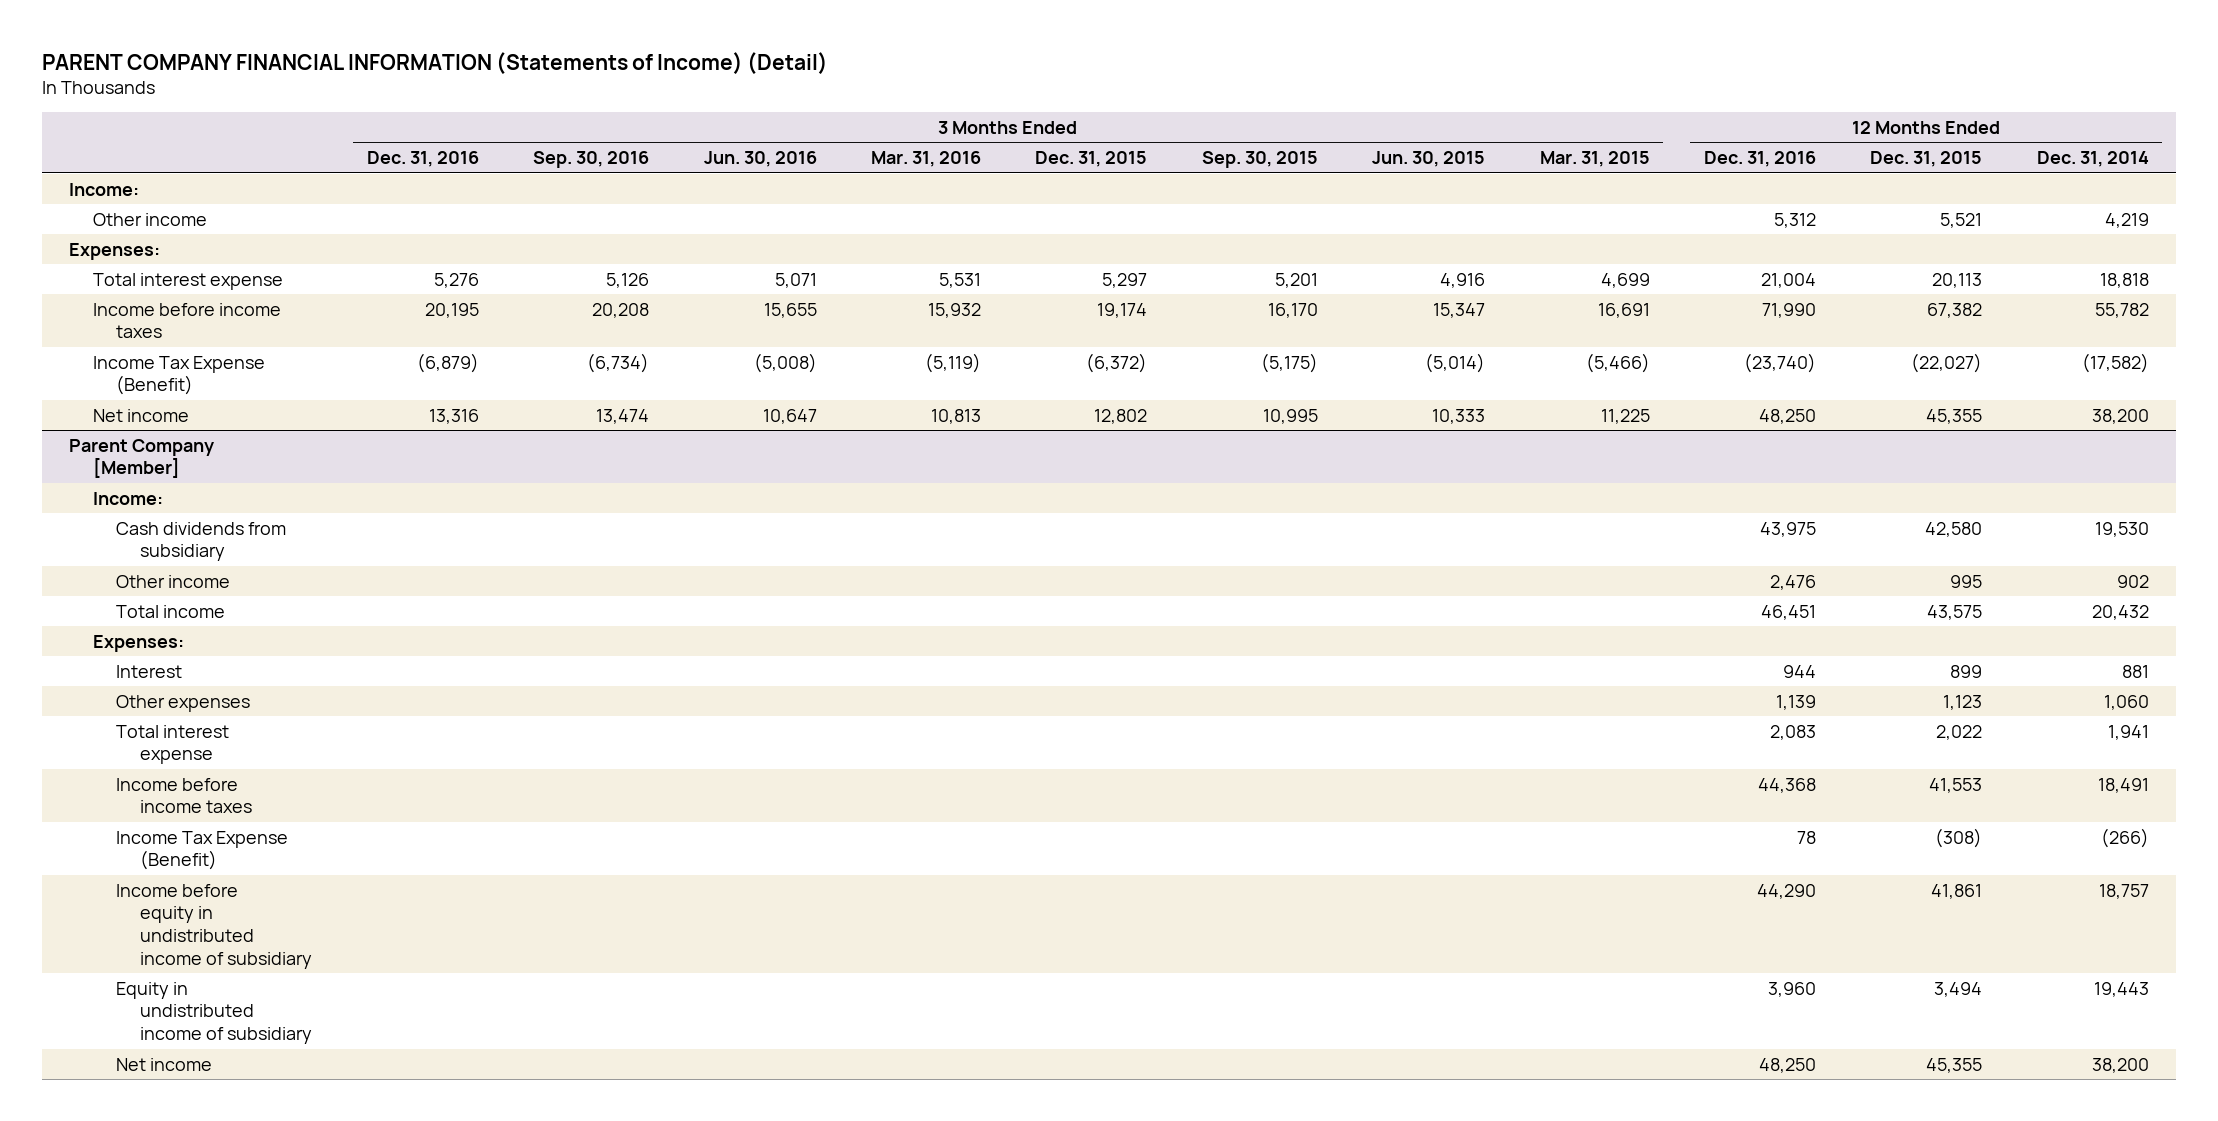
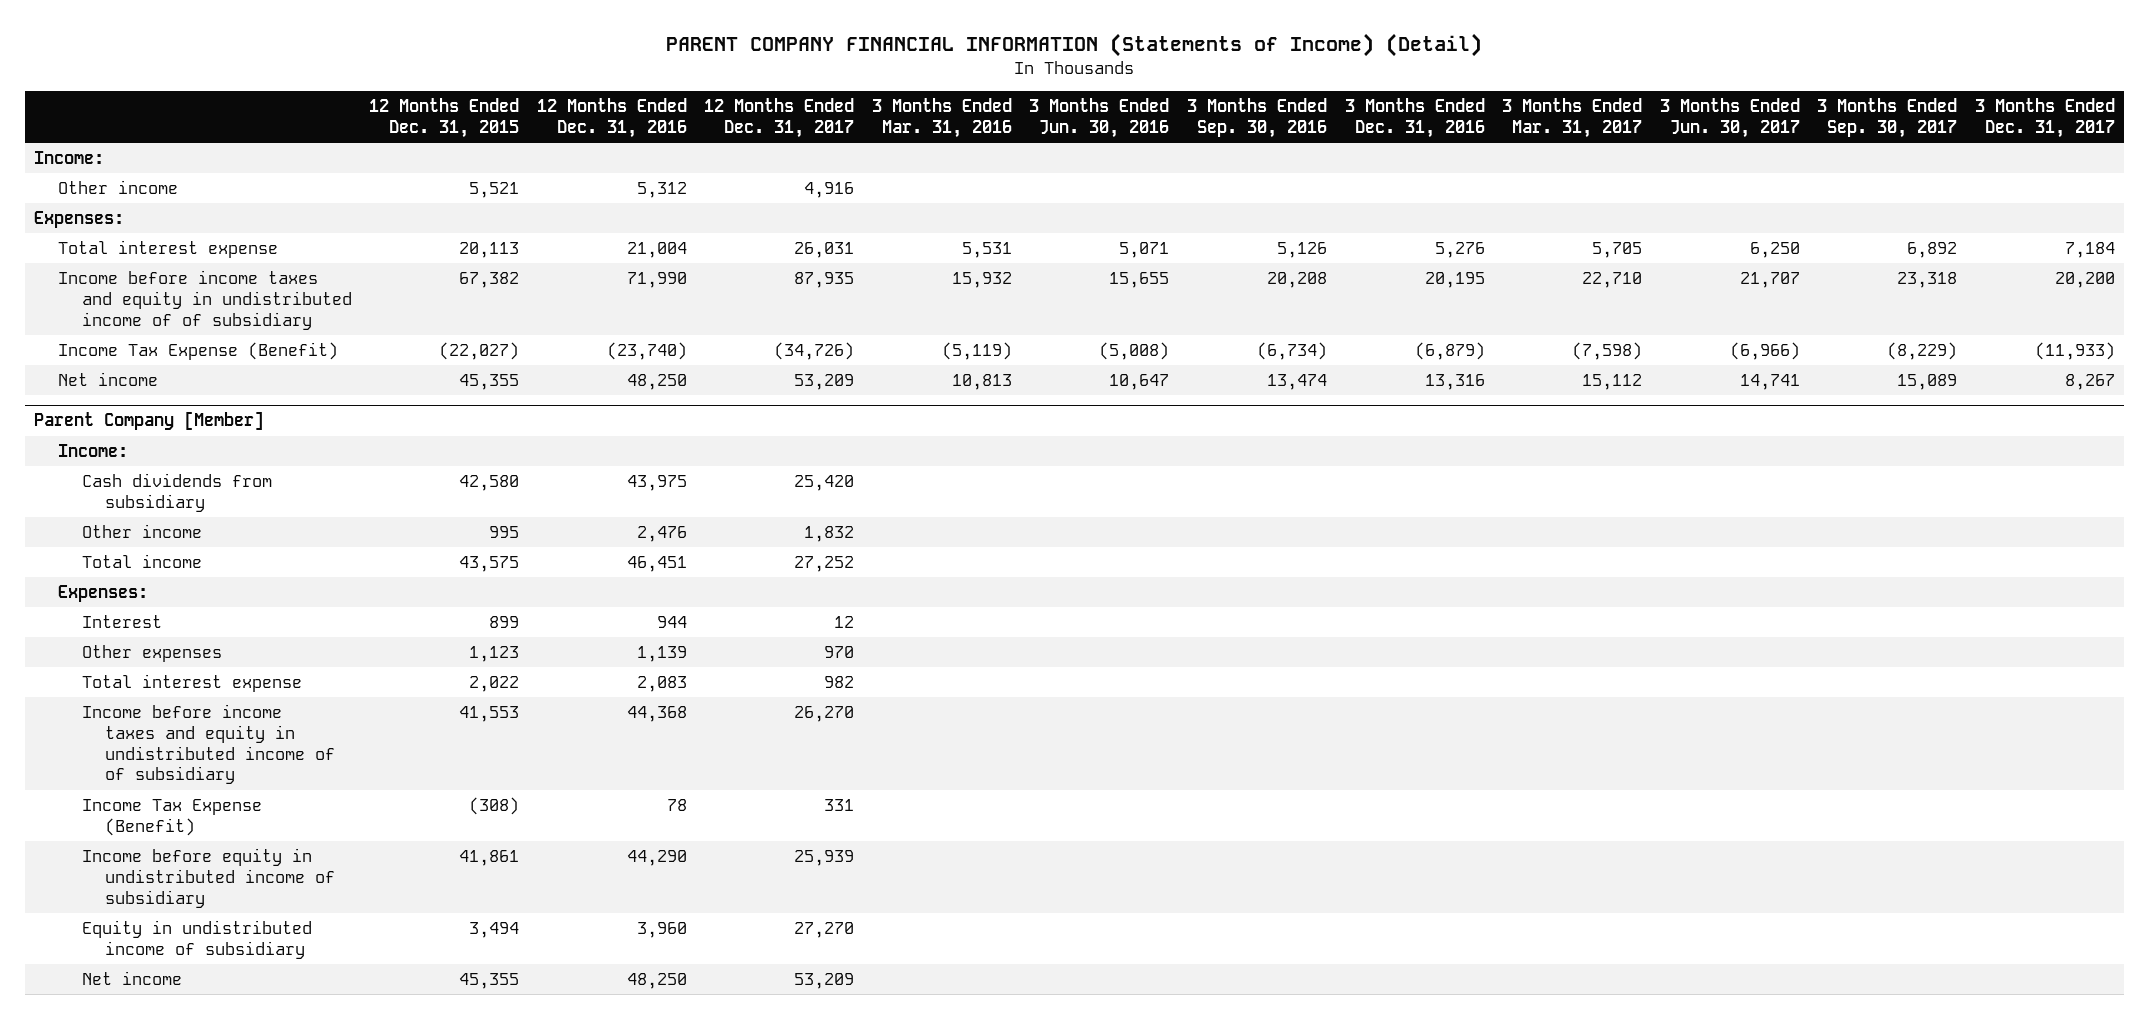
[1035,151,1148,168] Dec. 31, 2015 -> none
[1201,151,1318,169] Sep. 30, 2015 -> none
[1372,151,1486,168] Jun. 30, 2015 -> none
[1539,151,1650,168] Mar. 31, 2015 -> none
[2036,151,2149,168] Dec. 31, 2014 -> none
none -> [704,97,855,138] 12 Months Ended Dec. 31, 2017
none -> [1502,97,1643,138] 3 Months Ended Mar. 31, 2017
none -> [1659,97,1800,138] 3 Months Ended Jun. 30, 2017
none -> [1817,97,1958,138] 3 Months Ended Sep. 30, 2017
none -> [1974,97,2115,138] 3 Months Ended Dec. 31, 2017
[92,302,281,339] Income before income taxes -> [57,270,352,330] Income before income taxes and equity in undistributed income of of subsidiary
[116,777,253,814] Income before income taxes -> [81,704,336,785] Income before income taxes and equity in undistributed income of of subsidiary

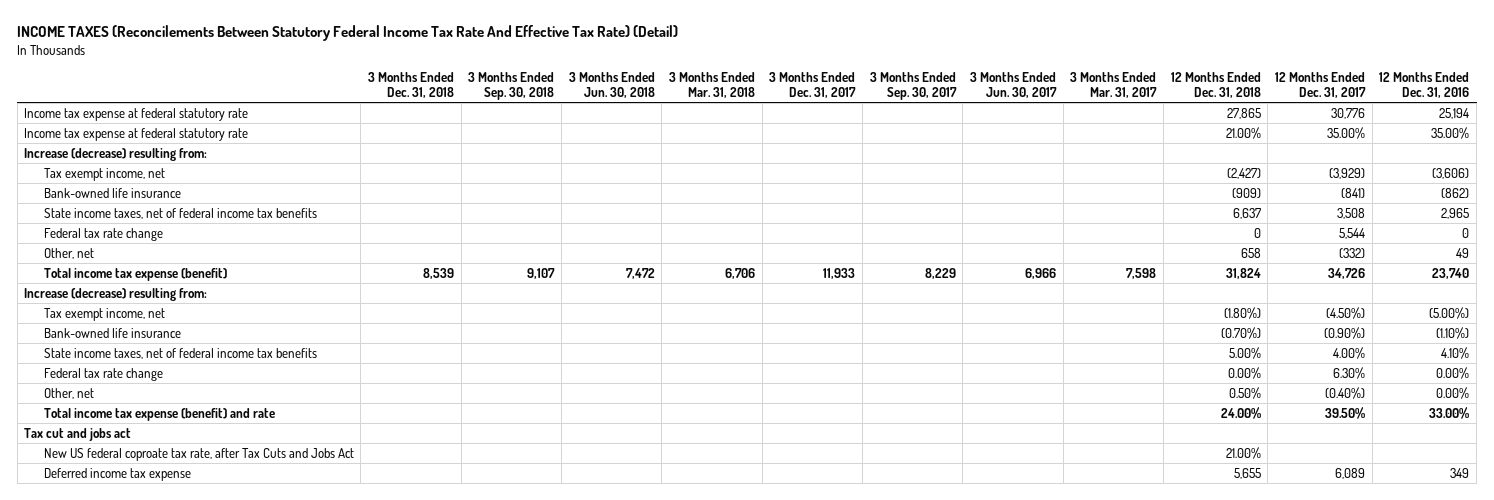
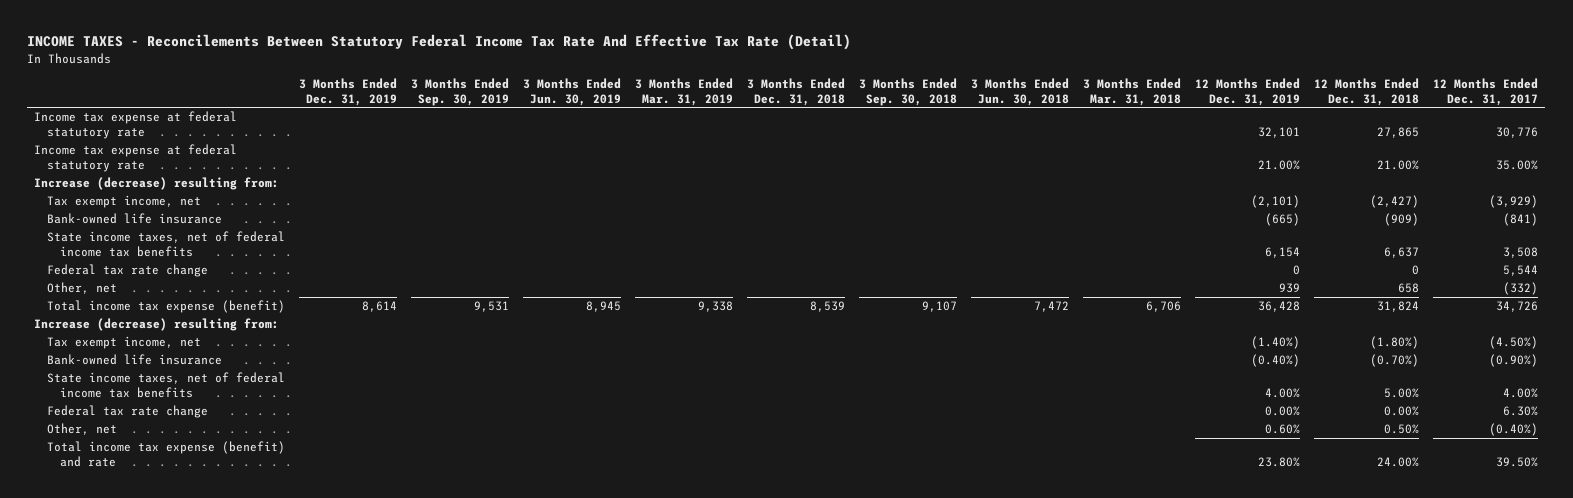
[17,25,679,42] INCOME TAXES (Reconcilements Between Statutory Federal Income Tax Rate And Effective Tax Rate) (Detail) -> [27,34,852,51] INCOME TAXES - Reconcilements Between Statutory Federal Income Tax Rate And Effective Tax Rate (Detail)
[769,72,857,99] 3 Months Ended Dec. 31, 2017 -> none
[869,72,957,101] 3 Months Ended Sep. 30, 2017 -> none
[969,72,1057,99] 3 Months Ended Jun. 30, 2017 -> none
[1070,72,1158,99] 3 Months Ended Mar. 31, 2017 -> none
[1379,72,1470,99] 12 Months Ended Dec. 31, 2016 -> none
none -> [299,77,398,106] 3 Months Ended Dec. 31, 2019
none -> [411,77,510,106] 3 Months Ended Sep. 30, 2019
none -> [523,77,622,106] 3 Months Ended Jun. 30, 2019
none -> [635,77,734,106] 3 Months Ended Mar. 31, 2019
none -> [1195,77,1301,106] 12 Months Ended Dec. 31, 2019
[24,427,132,441] Tax cut and jobs act -> none
[43,447,354,461] New US federal coproate tax rate, after Tax Cuts and Jobs Act -> none
[43,467,191,481] Deferred income tax expense -> none

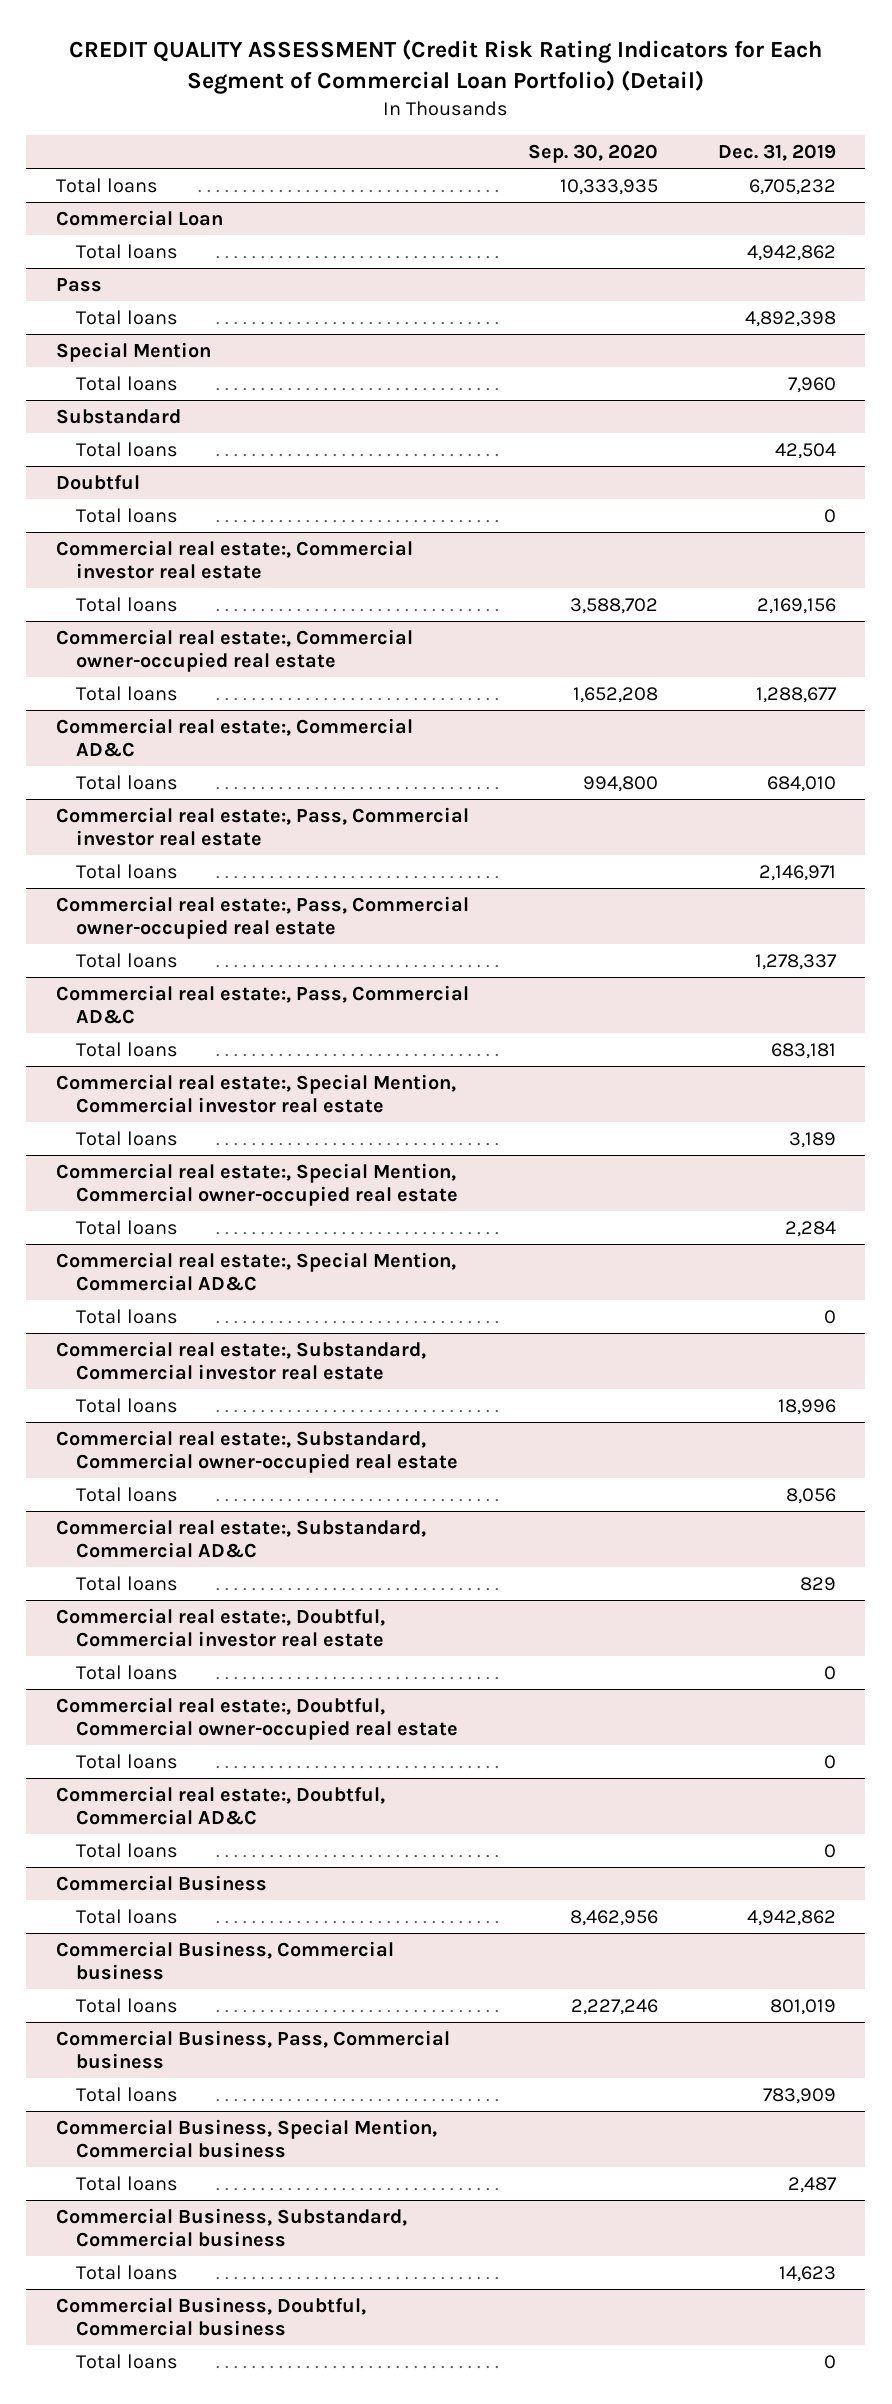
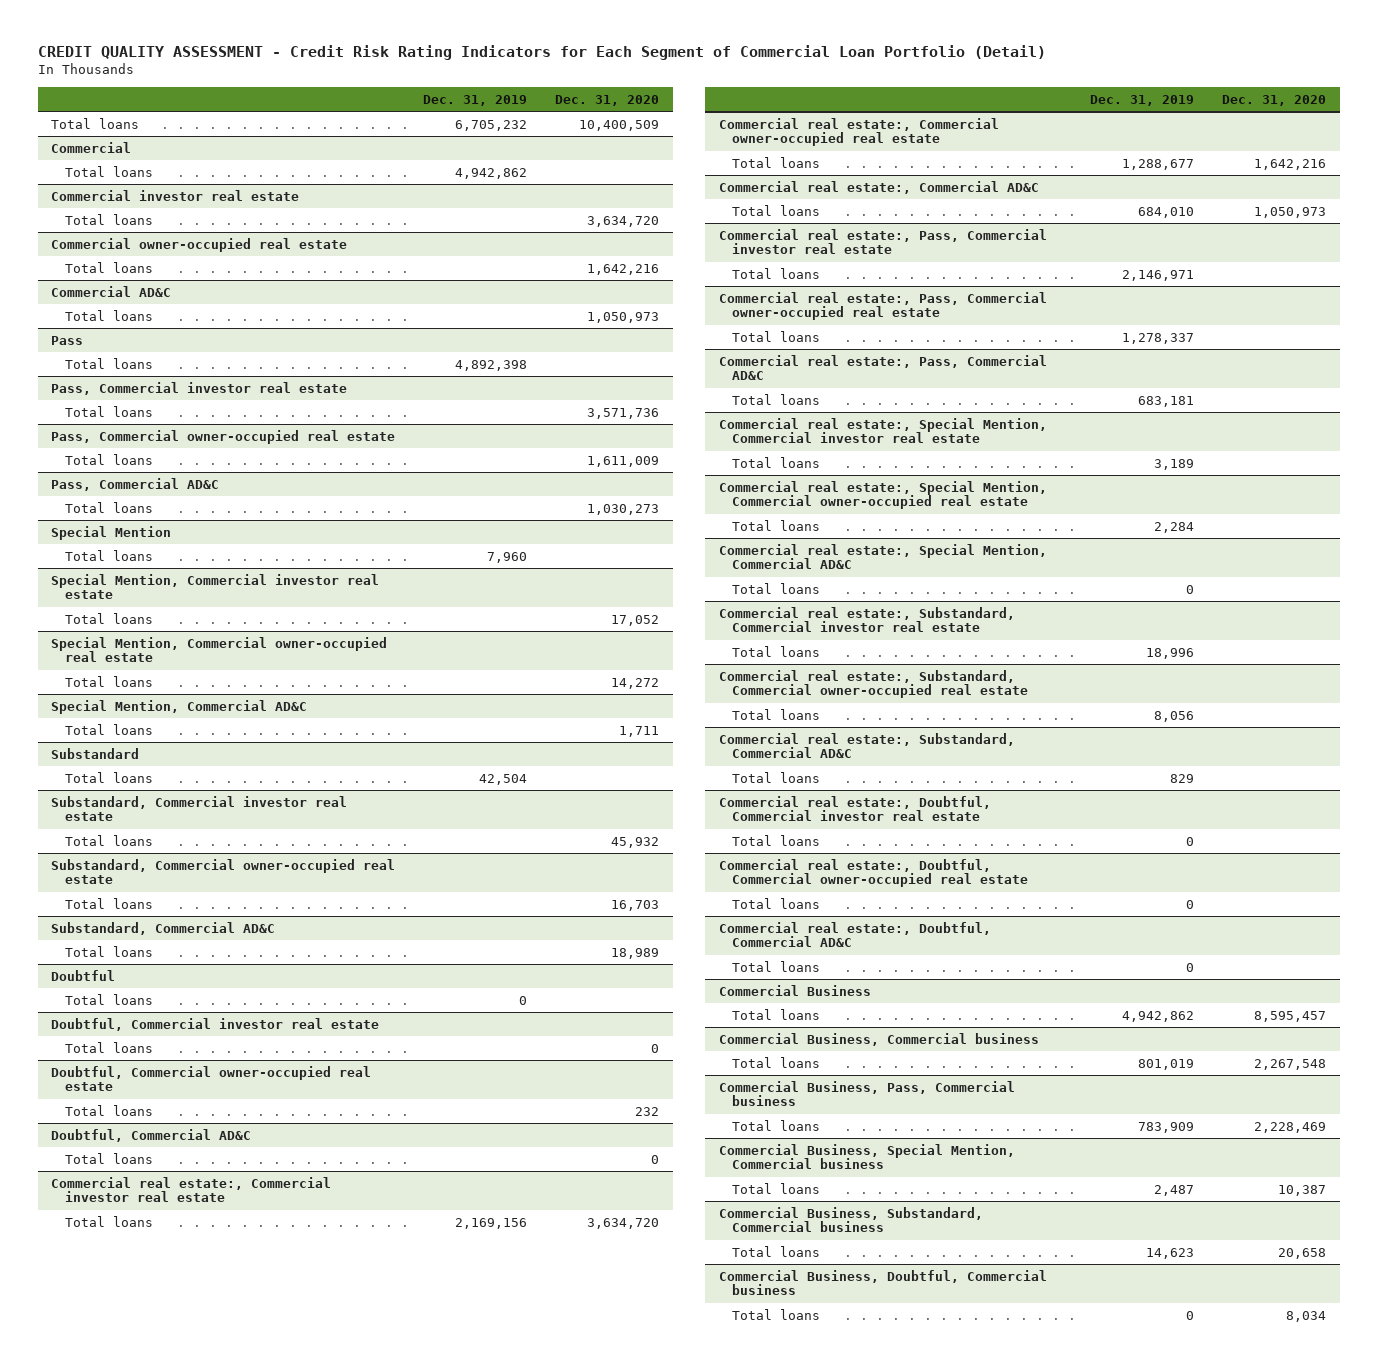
[68,39,822,95] CREDIT QUALITY ASSESSMENT (Credit Risk Rating Indicators for Each Segment of Commercial Loan Portfolio) (Detail) -> [37,45,1046,61] CREDIT QUALITY ASSESSMENT - Credit Risk Rating Indicators for Each Segment of Commercial Loan Portfolio (Detail)
[528,143,659,163] Sep. 30, 2020 -> none
none -> [555,94,660,106] Dec. 31, 2020
[55,209,223,226] Commercial Loan -> [51,141,132,153] Commercial
none -> [51,189,300,201] Commercial investor real estate
none -> [64,213,153,225] Total loans
none -> [51,237,348,252] Commercial owner-occupied real estate
none -> [64,261,153,273] Total loans
none -> [51,285,172,297] Commercial AD&C
none -> [64,309,153,321] Total loans
none -> [51,381,348,395] Pass, Commercial investor real estate
none -> [64,405,153,417] Total loans
none -> [51,429,396,444] Pass, Commercial owner-occupied real estate
none -> [64,453,153,465] Total loans
none -> [51,477,220,491] Pass, Commercial AD&C
none -> [64,501,153,513] Total loans
none -> [51,573,380,600] Special Mention, Commercial investor real estate
none -> [64,612,153,624] Total loans
none -> [51,636,388,663] Special Mention, Commercial owner-occupied real estate
none -> [64,675,153,687] Total loans
none -> [51,699,308,714] Special Mention, Commercial AD&C
none -> [64,723,153,735] Total loans
none -> [51,795,348,822] Substandard, Commercial investor real estate
none -> [64,834,153,846] Total loans
none -> [51,858,396,885] Substandard, Commercial owner-occupied real estate
none -> [64,897,153,909] Total loans
none -> [51,921,276,935] Substandard, Commercial AD&C
none -> [64,945,153,957] Total loans
none -> [51,1017,380,1031] Doubtful, Commercial investor real estate
none -> [64,1041,153,1053] Total loans
none -> [51,1065,372,1092] Doubtful, Commercial owner-occupied real estate
none -> [64,1104,153,1116] Total loans
none -> [51,1128,252,1142] Doubtful, Commercial AD&C
none -> [64,1152,153,1164] Total loans

